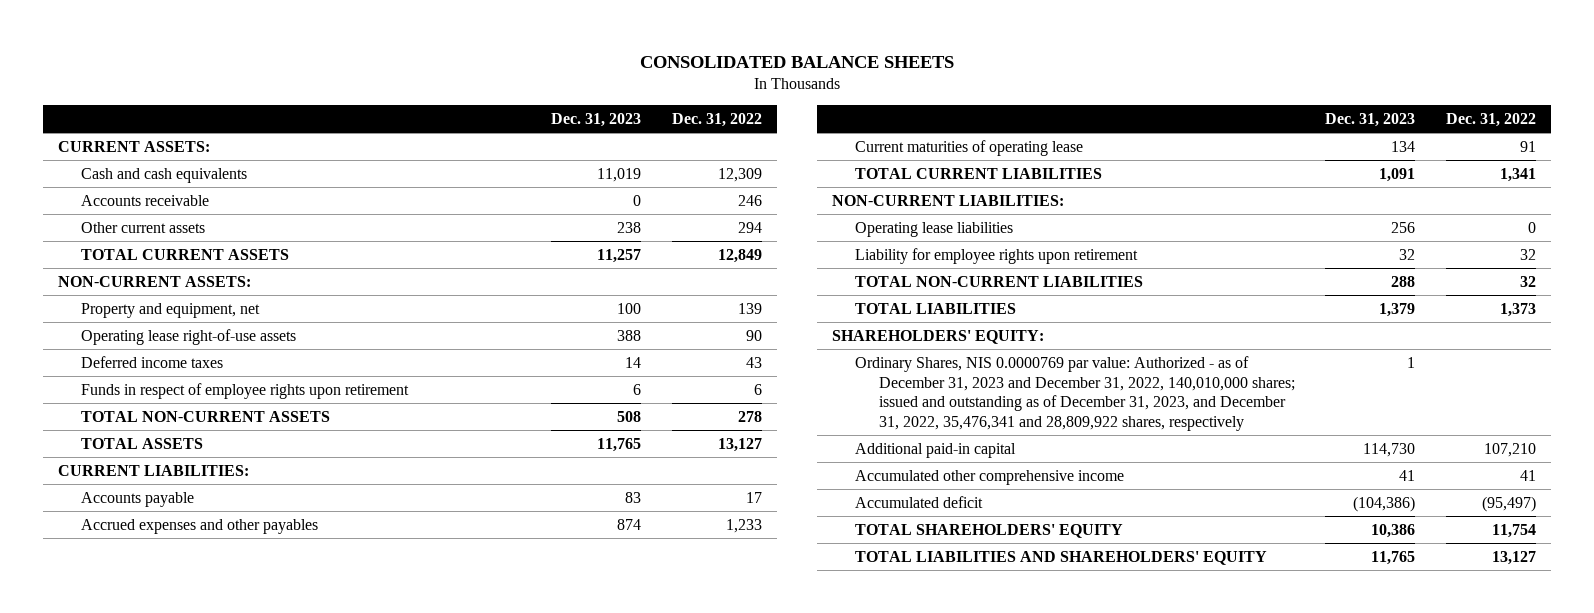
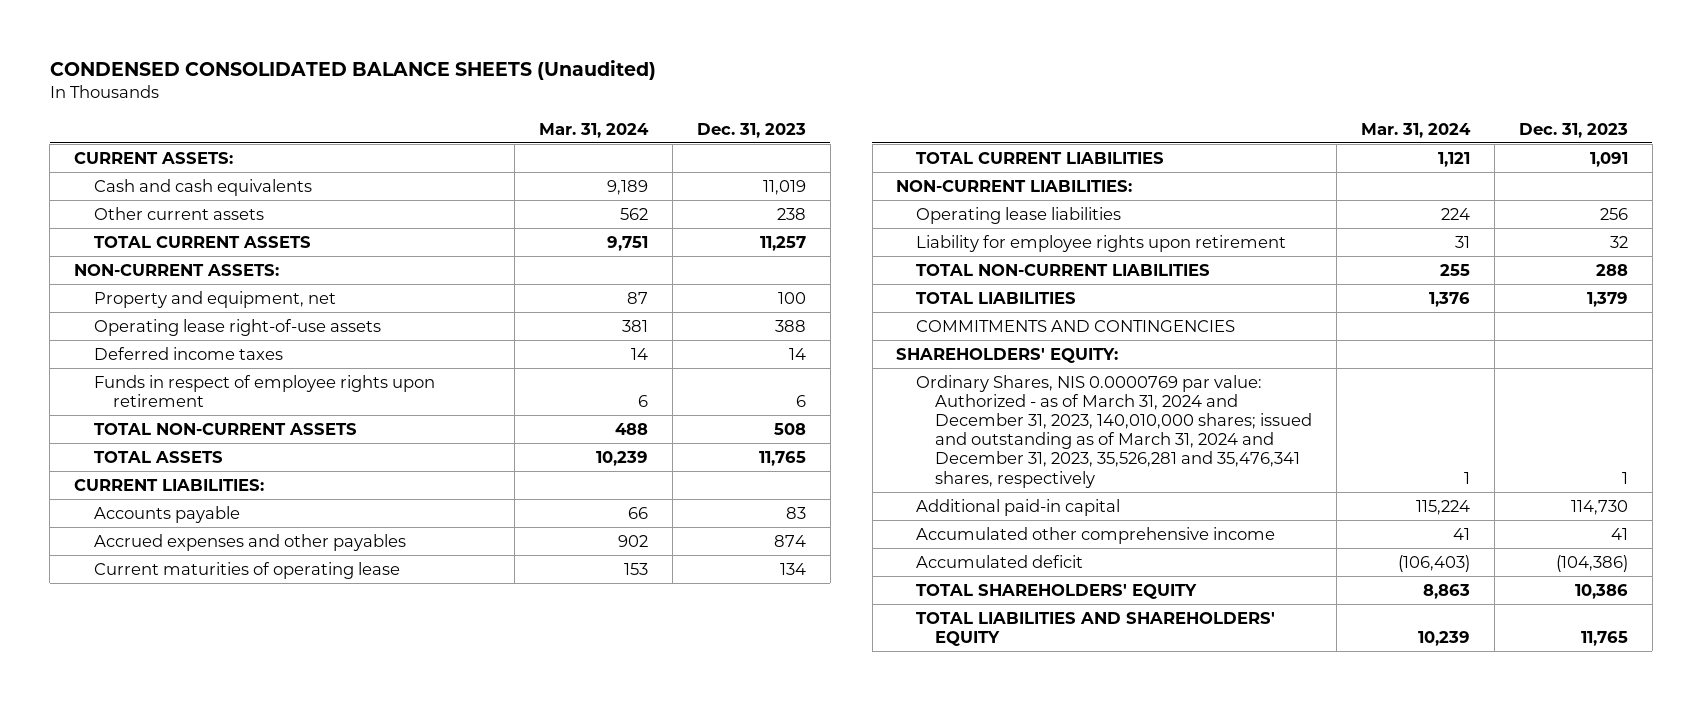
[639,55,954,68] CONSOLIDATED BALANCE SHEETS -> [49,59,656,80] CONDENSED CONSOLIDATED BALANCE SHEETS (Unaudited)
[671,112,762,127] Dec. 31, 2022 -> none
none -> [538,122,649,138] Mar. 31, 2024
[81,194,210,206] Accounts receivable -> none
none -> [915,319,1235,332] COMMITMENTS AND CONTINGENCIES
[855,355,1295,432] Ordinary Shares, NIS 0.0000769 par value: Authorized - as of December 31, 2023 and December 31, 2022, 140,010,000 shares; issued and outstanding as of December 31, 2023, and December 31, 2022, 35,476,341 and 28,809,922 shares, respectively -> [915,374,1313,488] Ordinary Shares, NIS 0.0000769 par value: Authorized - as of March 31, 2024 and December 31, 2023, 140,010,000 shares; issued and outstanding as of March 31, 2024 and December 31, 2023, 35,526,281 and 35,476,341 shares, respectively

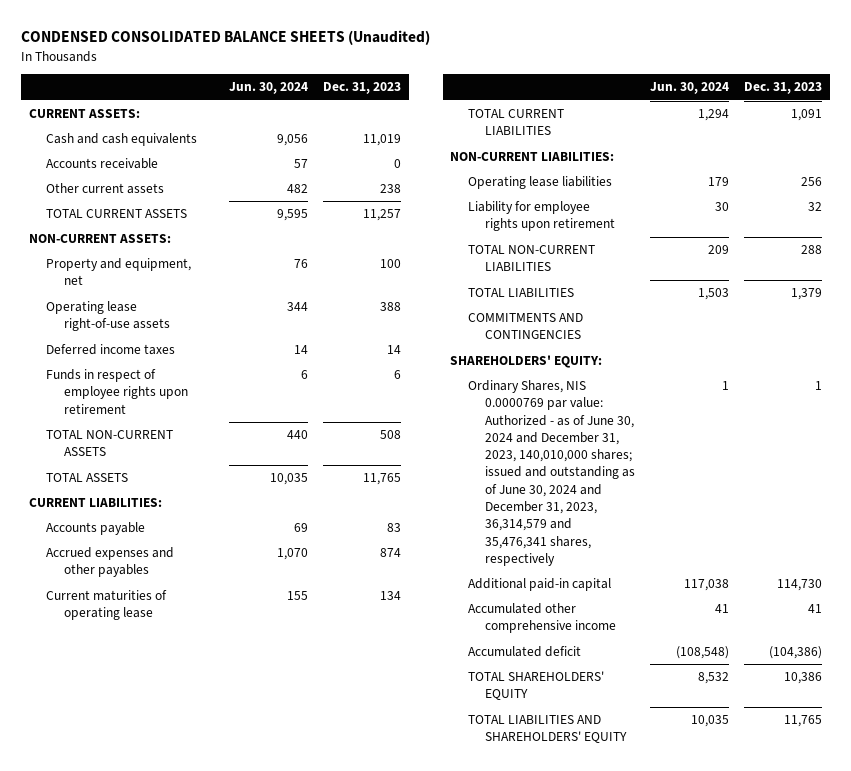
[538,122,649,138] Mar. 31, 2024 -> none
none -> [229,82,309,95] Jun. 30, 2024
none -> [46,158,159,170] Accounts receivable
[915,374,1313,488] Ordinary Shares, NIS 0.0000769 par value: Authorized - as of March 31, 2024 and December 31, 2023, 140,010,000 shares; issued and outstanding as of March 31, 2024 and December 31, 2023, 35,526,281 and 35,476,341 shares, respectively -> [467,380,636,566] Ordinary Shares, NIS 0.0000769 par value: Authorized - as of June 30, 2024 and December 31, 2023, 140,010,000 shares; issued and outstanding as of June 30, 2024 and December 31, 2023, 36,314,579 and 35,476,341 shares, respectively

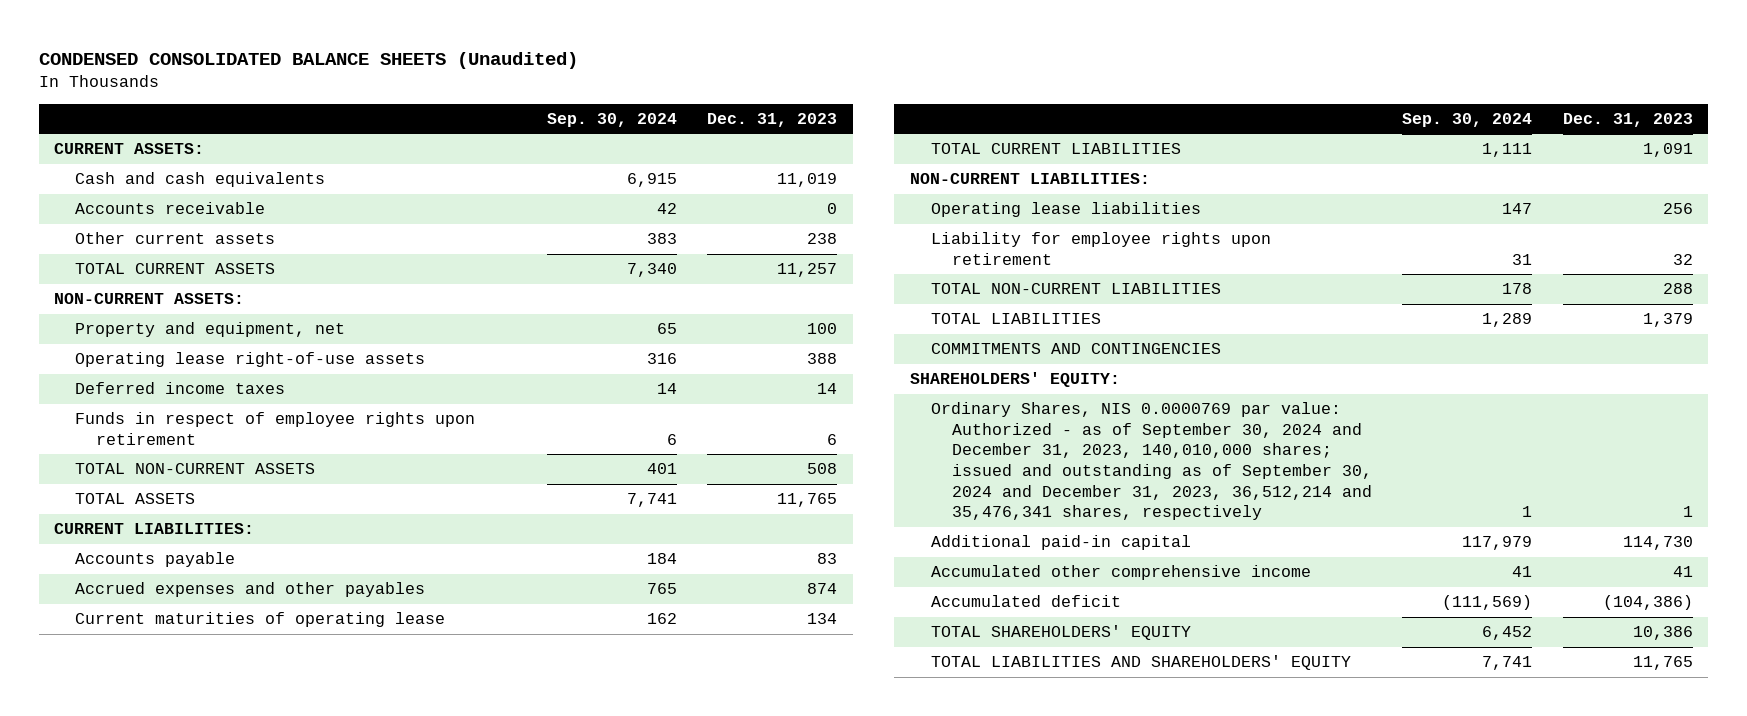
[229,82,309,95] Jun. 30, 2024 -> none
none -> [546,113,677,128] Sep. 30, 2024
[467,380,636,566] Ordinary Shares, NIS 0.0000769 par value: Authorized - as of June 30, 2024 and December 31, 2023, 140,010,000 shares; issued and outstanding as of June 30, 2024 and December 31, 2023, 36,314,579 and 35,476,341 shares, respectively -> [930,402,1372,521] Ordinary Shares, NIS 0.0000769 par value: Authorized - as of September 30, 2024 and December 31, 2023, 140,010,000 shares; issued and outstanding as of September 30, 2024 and December 31, 2023, 36,512,214 and 35,476,341 shares, respectively

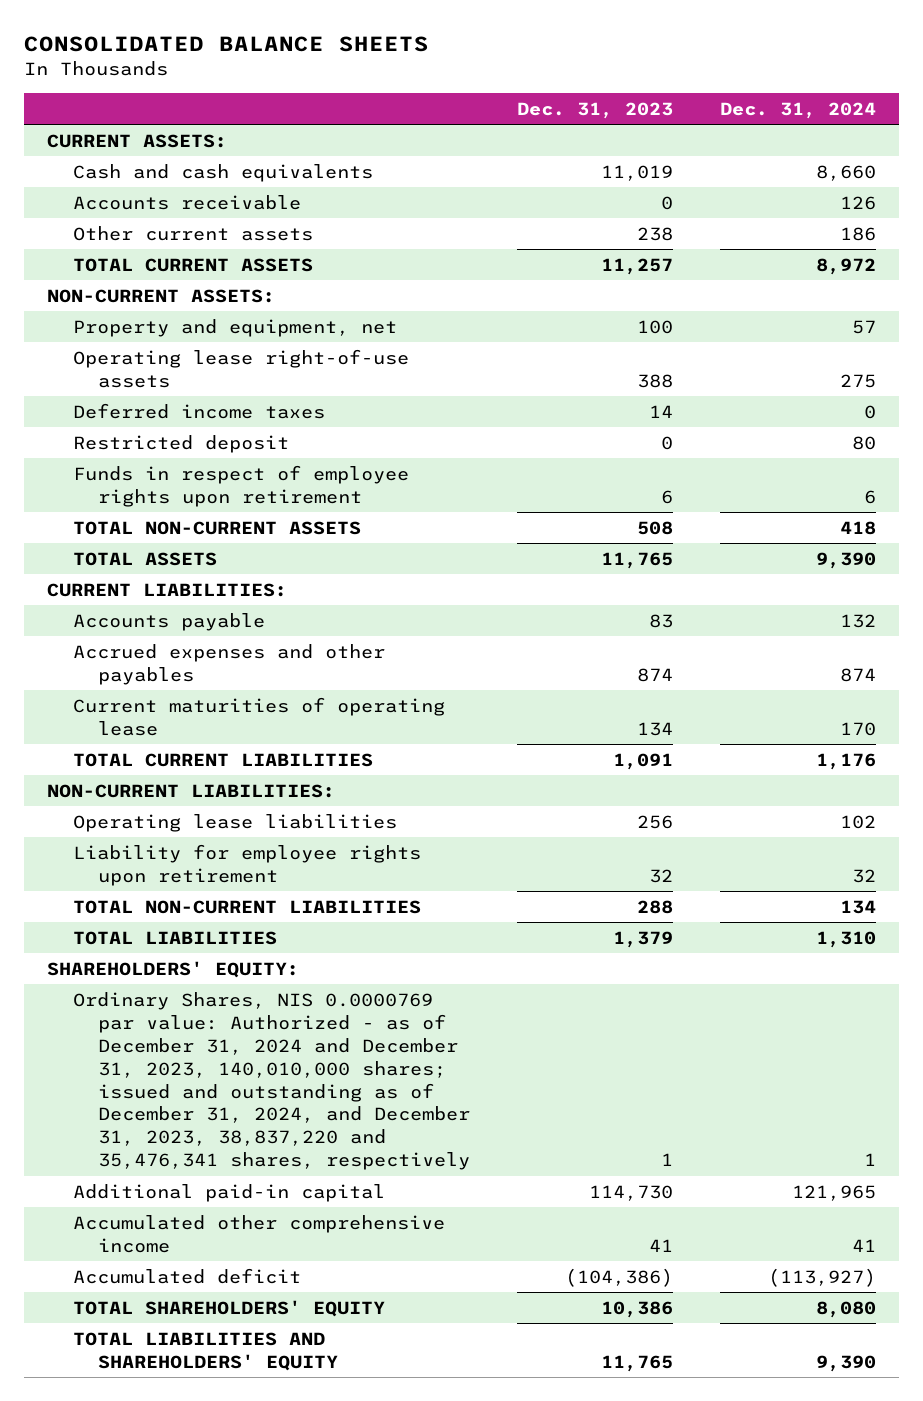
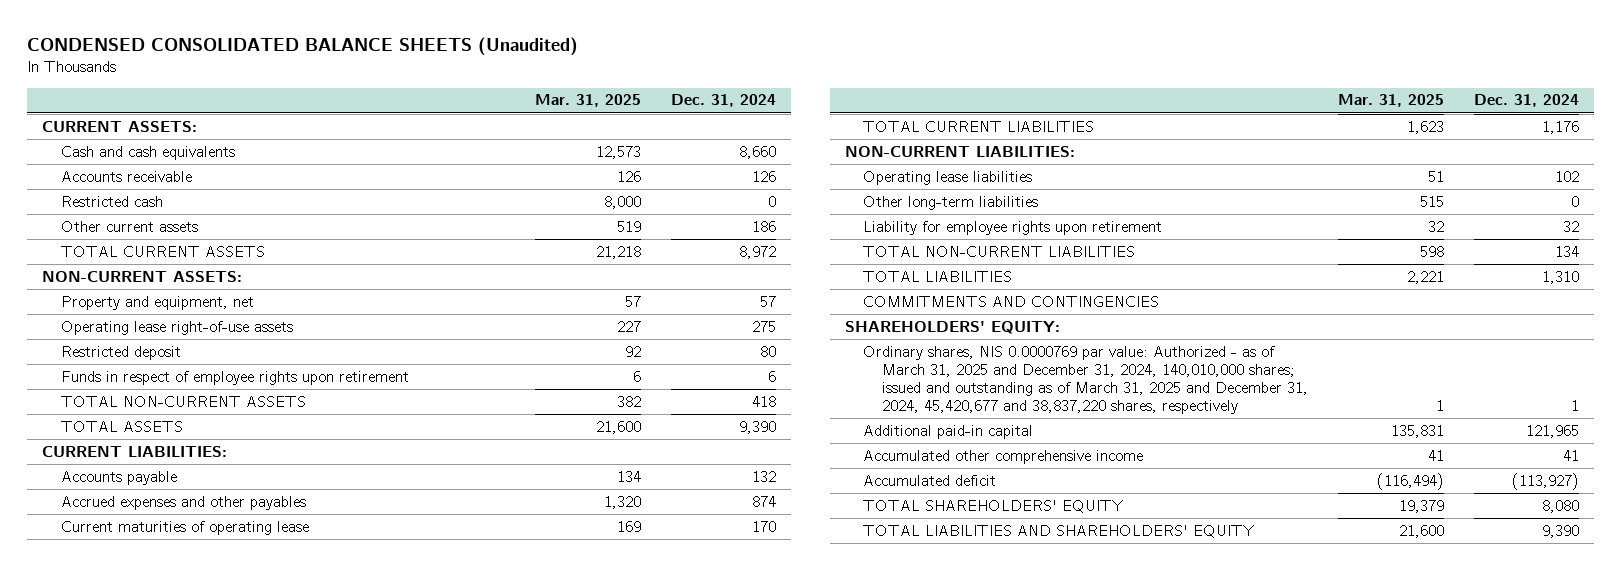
[23,36,429,53] CONSOLIDATED BALANCE SHEETS -> [27,37,579,57] CONDENSED CONSOLIDATED BALANCE SHEETS (Unaudited)
[516,101,673,119] Dec. 31, 2023 -> none
none -> [535,94,642,108] Mar. 31, 2025
none -> [60,195,163,207] Restricted cash
[72,402,325,419] Deferred income taxes -> none
none -> [863,195,1039,210] Other long-term liabilities
none -> [863,295,1160,307] COMMITMENTS AND CONTINGENCIES
[72,991,471,1171] Ordinary Shares, NIS 0.0000769 par value: Authorized - as of December 31, 2024 and December 31, 2023, 140,010,000 shares; issued and outstanding as of December 31, 2024, and December 31, 2023, 38,837,220 and 35,476,341 shares, respectively -> [863,345,1309,414] Ordinary shares, NIS 0.0000769 par value: Authorized - as of March 31, 2025 and December 31, 2024, 140,010,000 shares; issued and outstanding as of March 31, 2025 and December 31, 2024, 45,420,677 and 38,837,220 shares, respectively

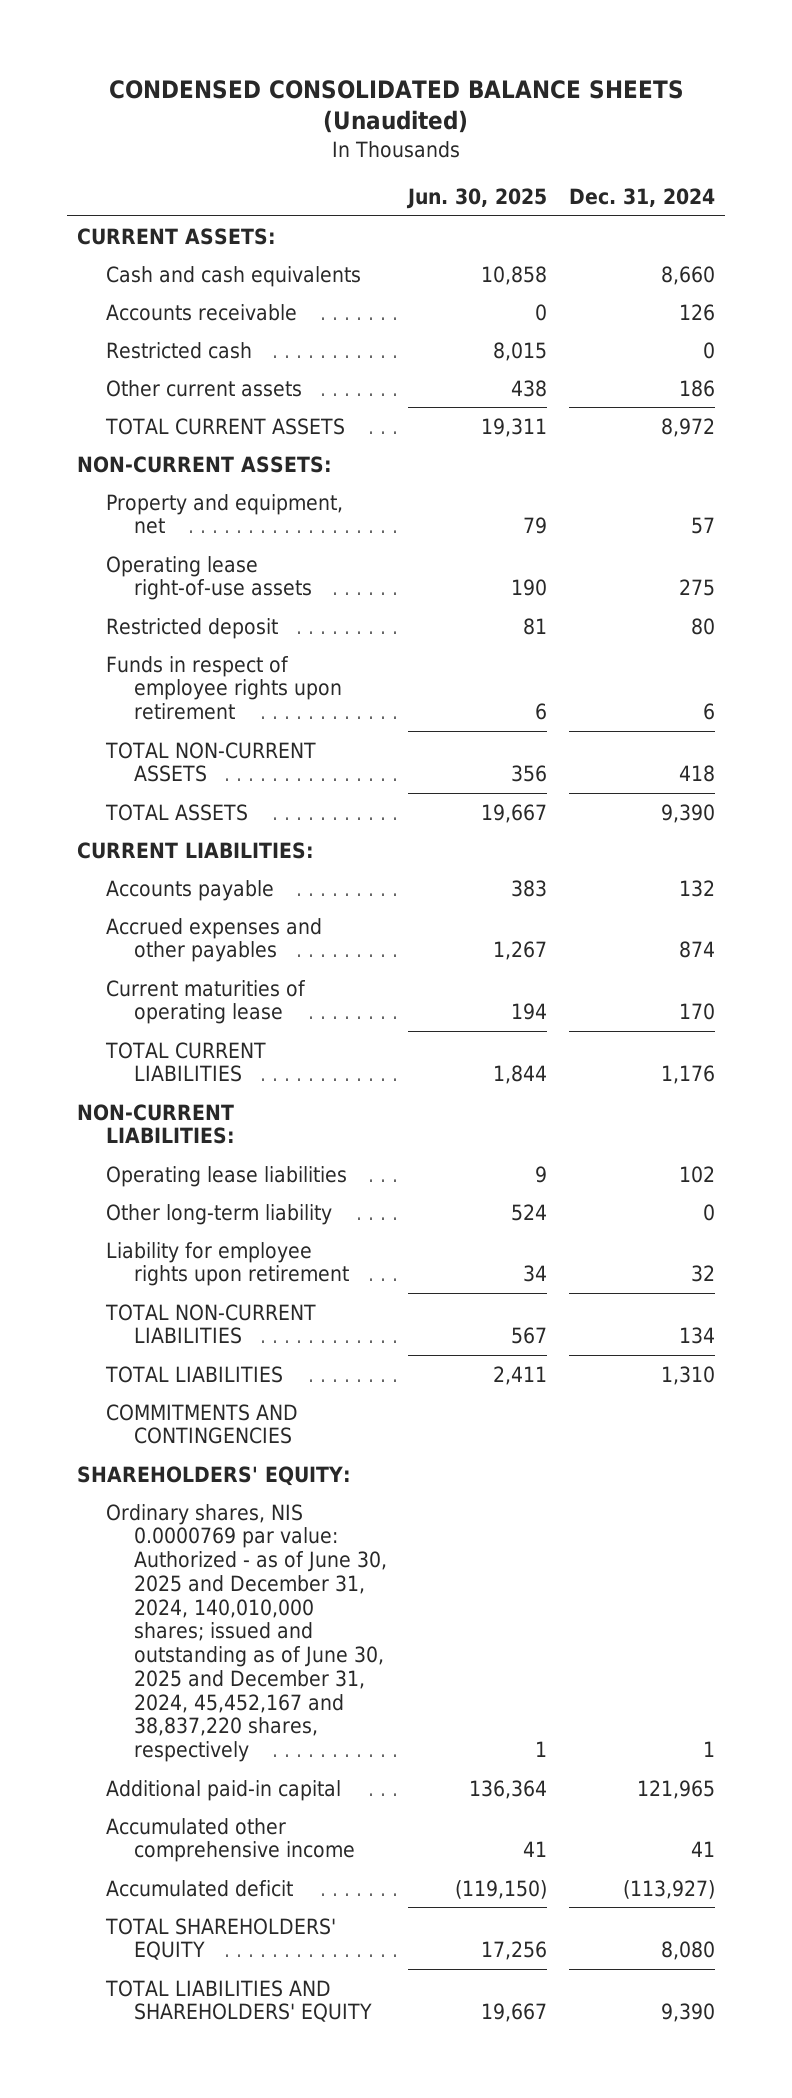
[535,94,642,108] Mar. 31, 2025 -> none
none -> [406,187,548,209] Jun. 30, 2025
[863,195,1039,210] Other long-term liabilities -> [105,1203,332,1225] Other long-term liability
[863,345,1309,414] Ordinary shares, NIS 0.0000769 par value: Authorized - as of March 31, 2025 and December 31, 2024, 140,010,000 shares; issued and outstanding as of March 31, 2025 and December 31, 2024, 45,420,677 and 38,837,220 shares, respectively -> [105,1503,387,1763] Ordinary shares, NIS 0.0000769 par value: Authorized - as of June 30, 2025 and December 31, 2024, 140,010,000 shares; issued and outstanding as of June 30, 2025 and December 31, 2024, 45,452,167 and 38,837,220 shares, respectively

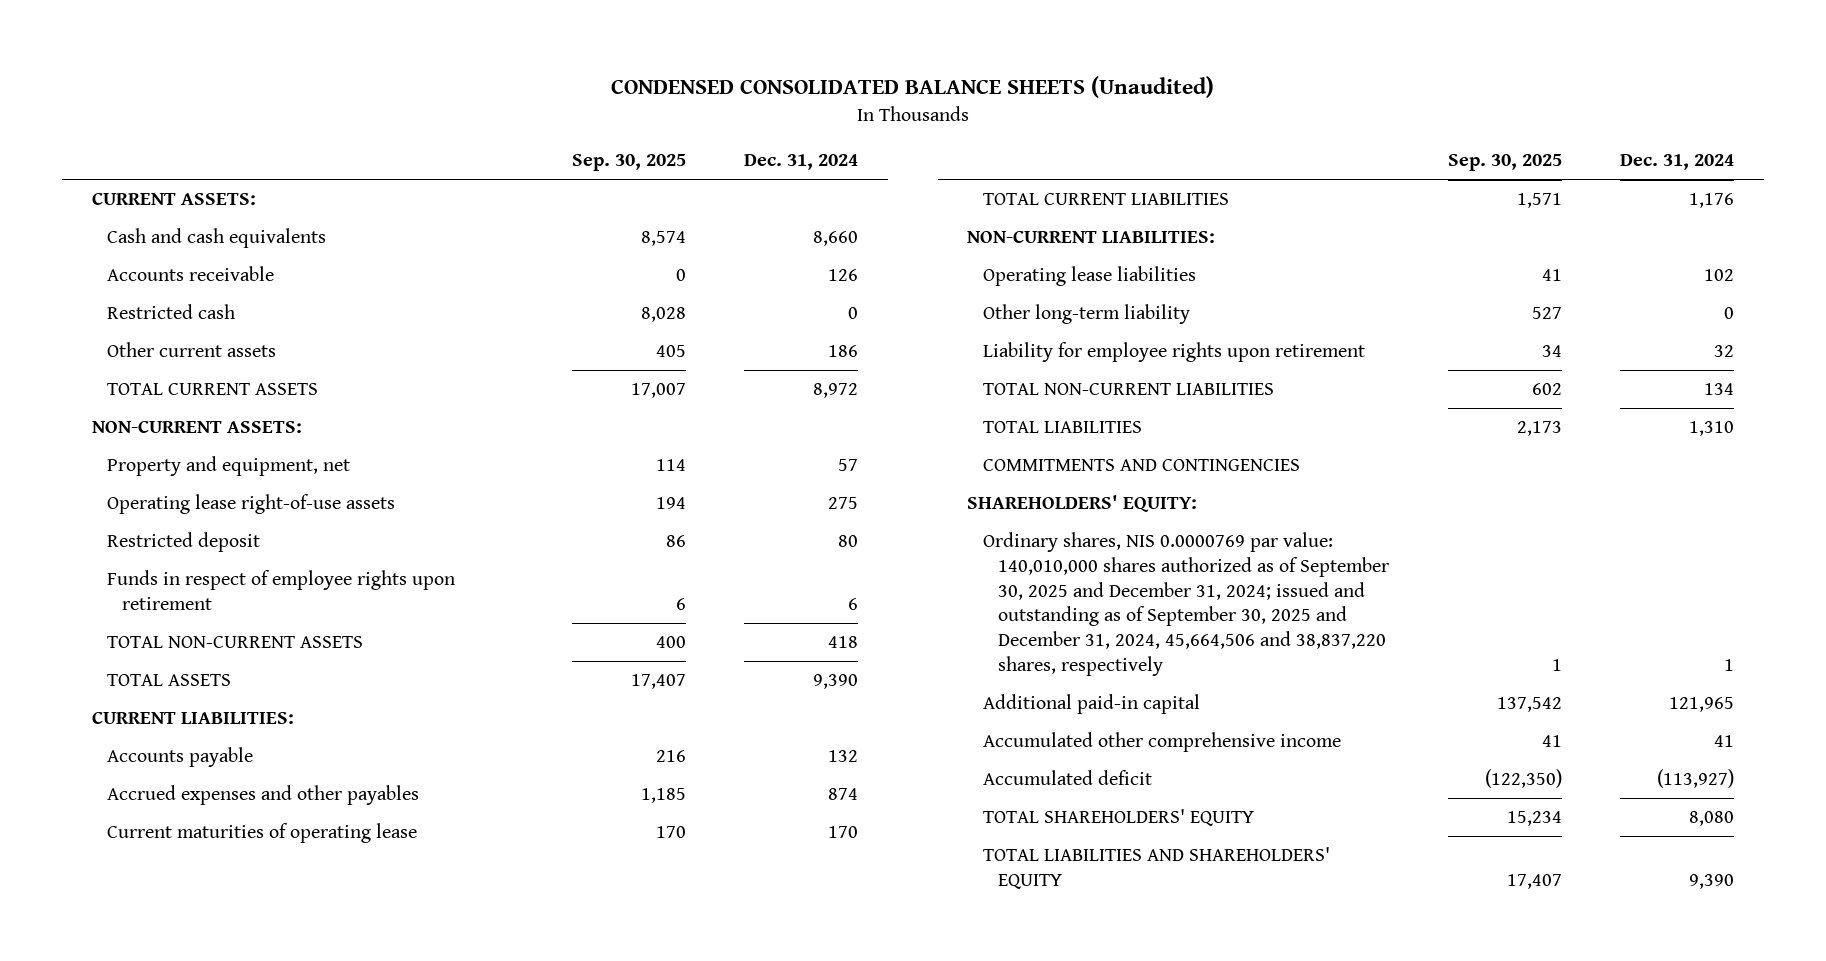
[406,187,548,209] Jun. 30, 2025 -> none
none -> [571,154,686,172] Sep. 30, 2025
[105,1503,387,1763] Ordinary shares, NIS 0.0000769 par value: Authorized - as of June 30, 2025 and December 31, 2024, 140,010,000 shares; issued and outstanding as of June 30, 2025 and December 31, 2024, 45,452,167 and 38,837,220 shares, respectively -> [982,532,1390,676] Ordinary shares, NIS 0.0000769 par value: 140,010,000 shares authorized as of September 30, 2025 and December 31, 2024; issued and outstanding as of September 30, 2025 and December 31, 2024, 45,664,506 and 38,837,220 shares, respectively

